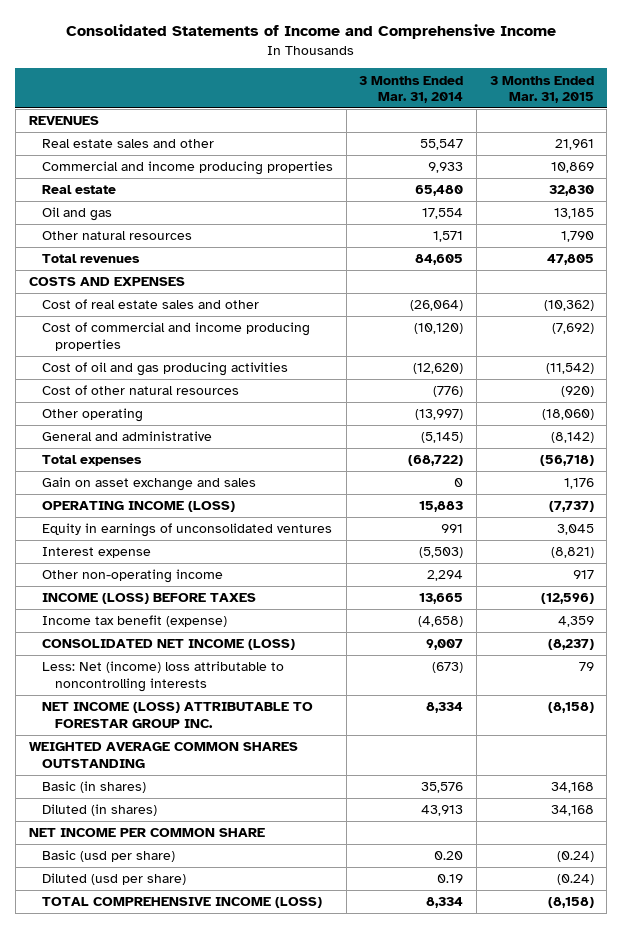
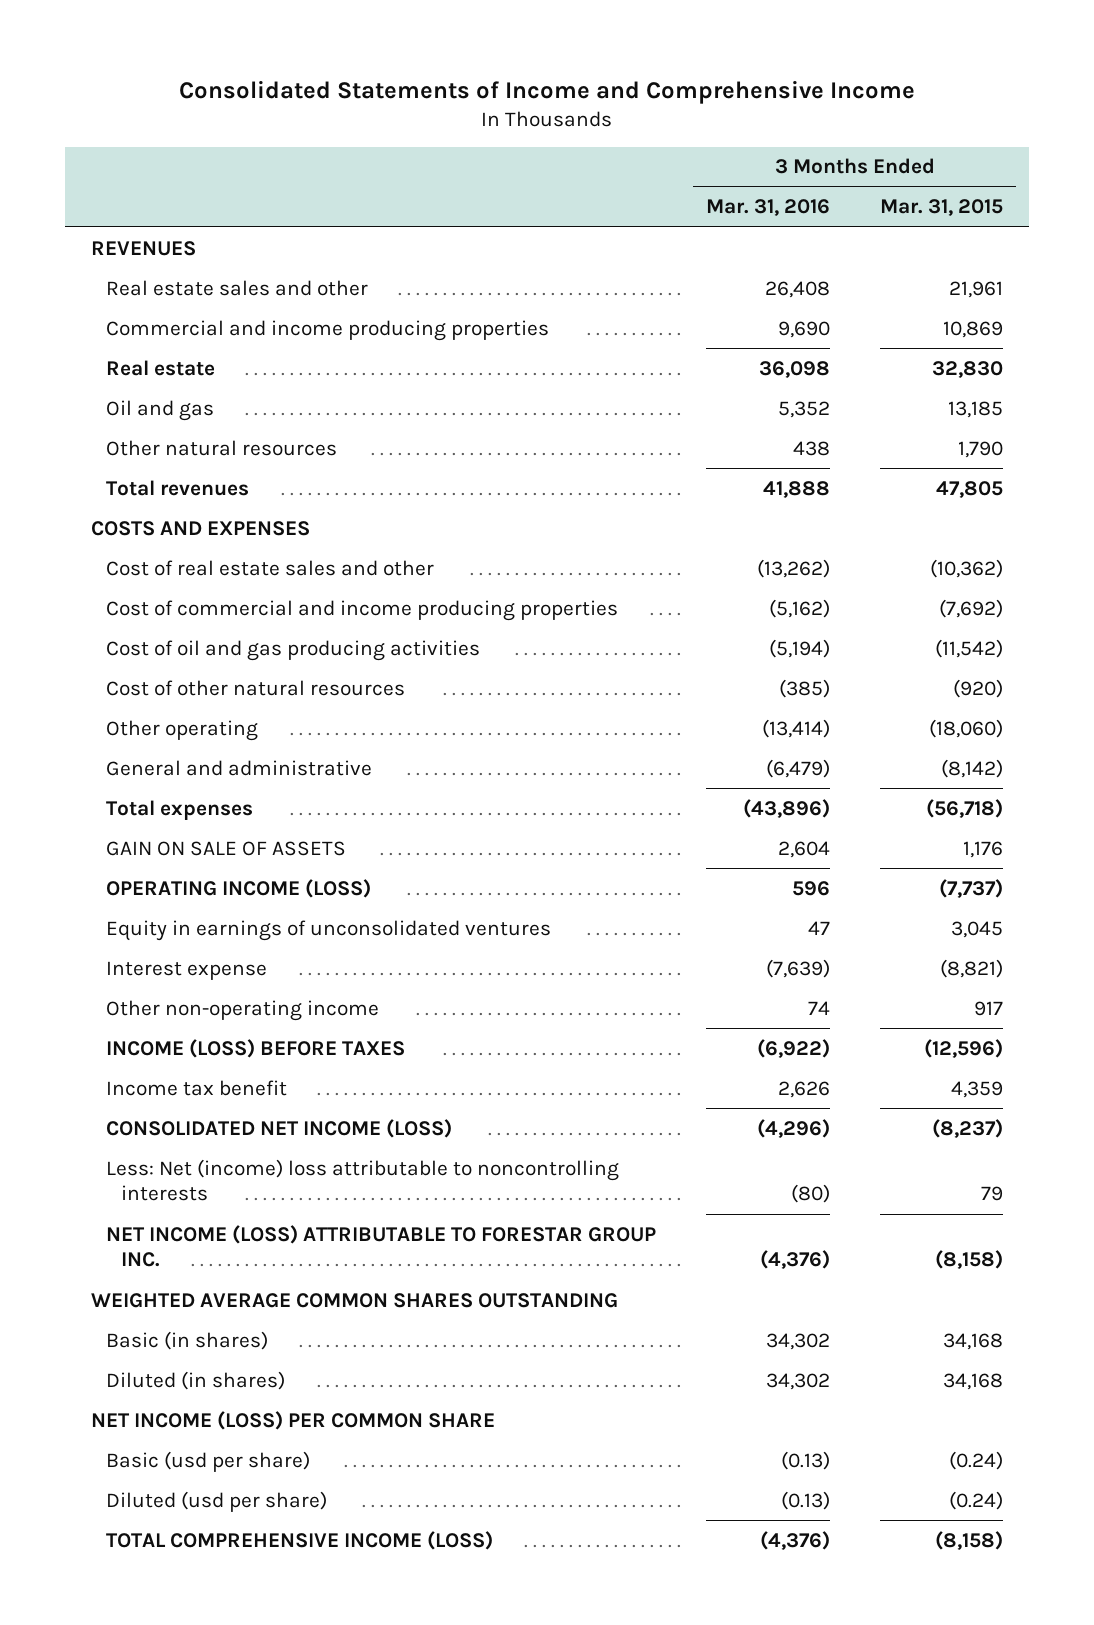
[359,75,464,103] 3 Months Ended Mar. 31, 2014 -> none
none -> [705,199,830,217] Mar. 31, 2016
[41,477,256,492] Gain on asset exchange and sales -> [105,840,346,856] GAIN ON SALE OF ASSETS
[41,615,227,628] Income tax benefit (expense) -> [105,1079,287,1096] Income tax benefit
[28,828,265,838] NET INCOME PER COMMON SHARE -> [90,1410,495,1430] NET INCOME (LOSS) PER COMMON SHARE

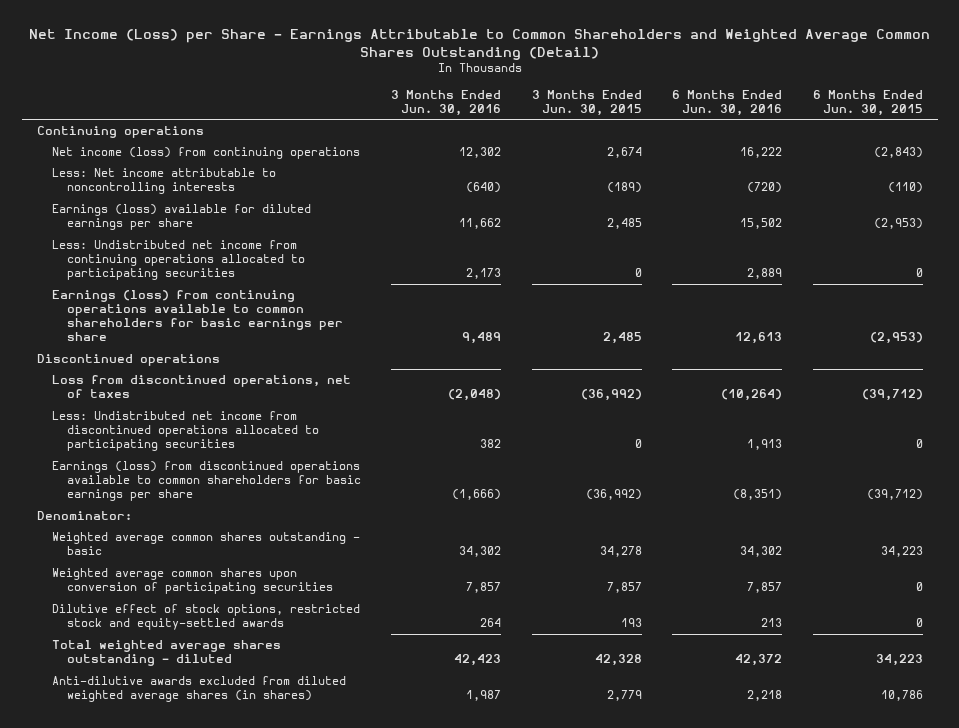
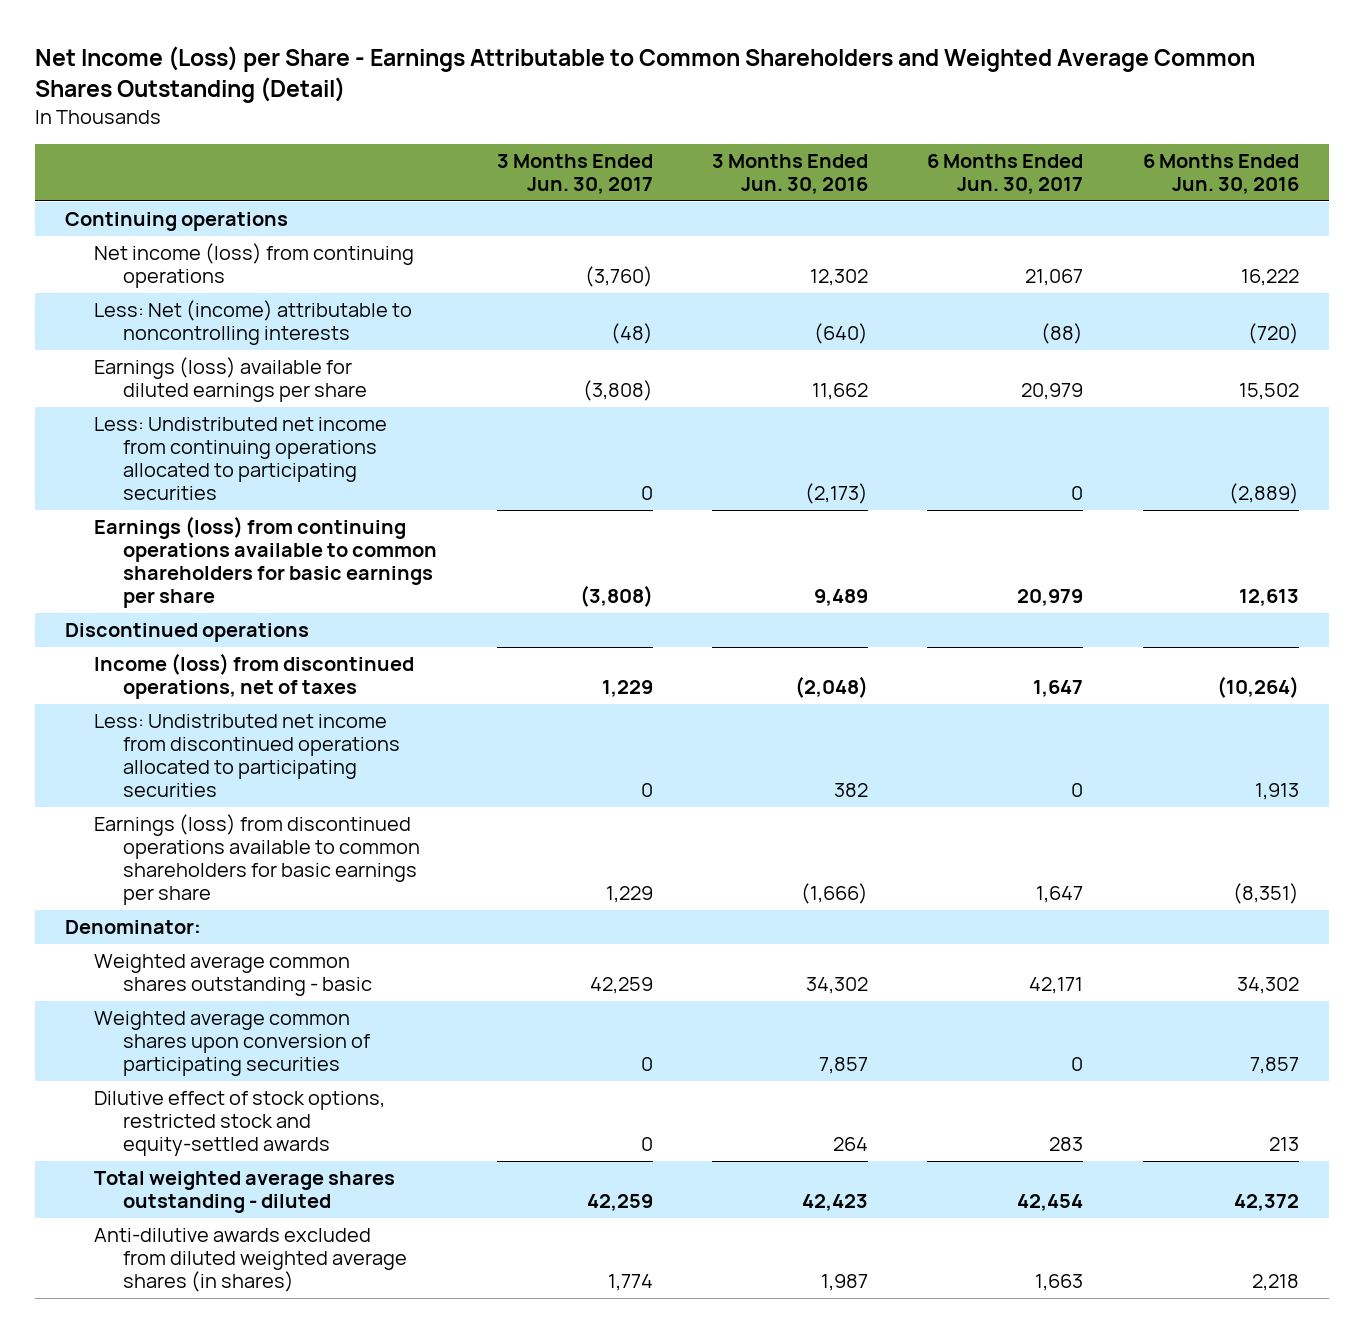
[531,89,642,116] 3 Months Ended Jun. 30, 2015 -> none
[812,89,923,116] 6 Months Ended Jun. 30, 2015 -> none
none -> [496,153,653,194] 3 Months Ended Jun. 30, 2017
none -> [927,153,1084,194] 6 Months Ended Jun. 30, 2017
[51,168,276,195] Less: Net income attributable to noncontrolling interests -> [93,300,412,346] Less: Net (income) attributable to noncontrolling interests
[466,268,502,280] 2,173 -> [805,483,869,505] (2,173)
[747,268,783,280] 2,889 -> [1228,483,1299,505] (2,889)
[51,375,351,399] Loss from discontinued operations, net of taxes -> [93,653,414,700] Income (loss) from discontinued operations, net of taxes

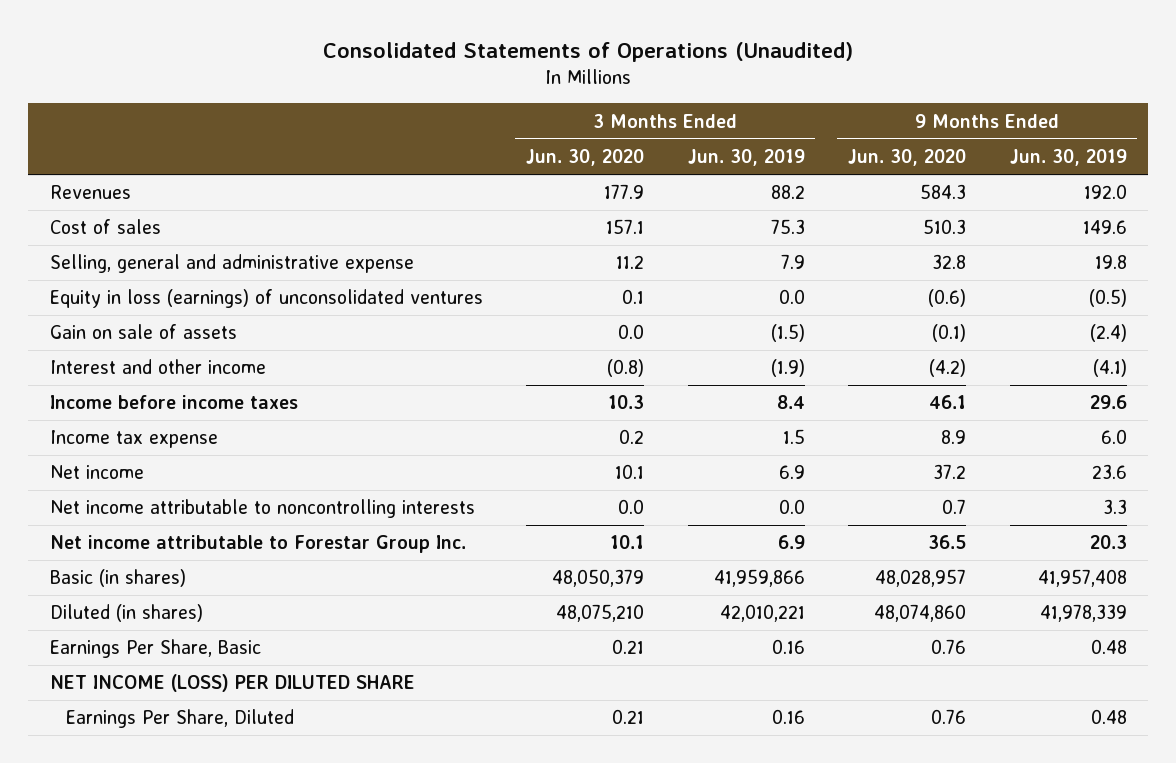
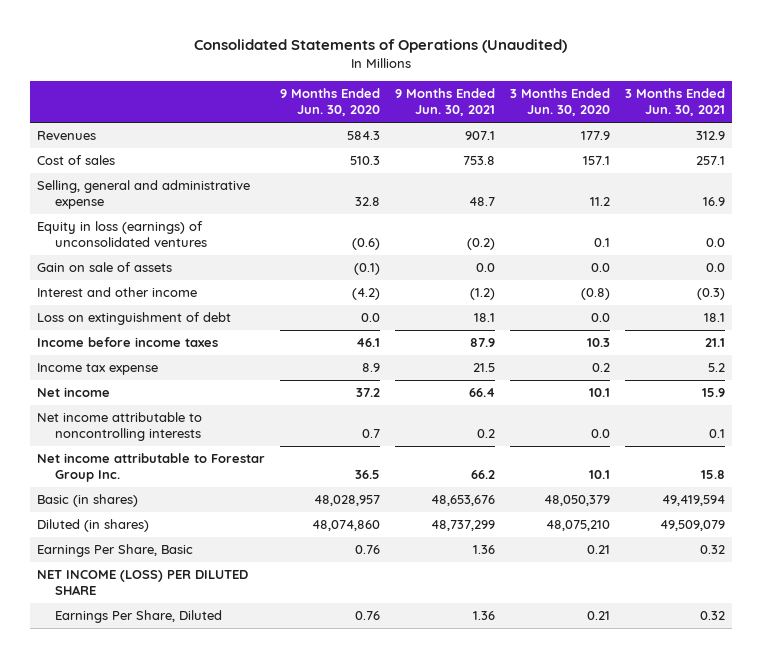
[687,149,805,167] Jun. 30, 2019 -> none
[1009,149,1127,167] Jun. 30, 2019 -> none
none -> [395,87,496,117] 9 Months Ended Jun. 30, 2021
none -> [624,87,725,117] 3 Months Ended Jun. 30, 2021
none -> [37,312,232,326] Loss on extinguishment of debt

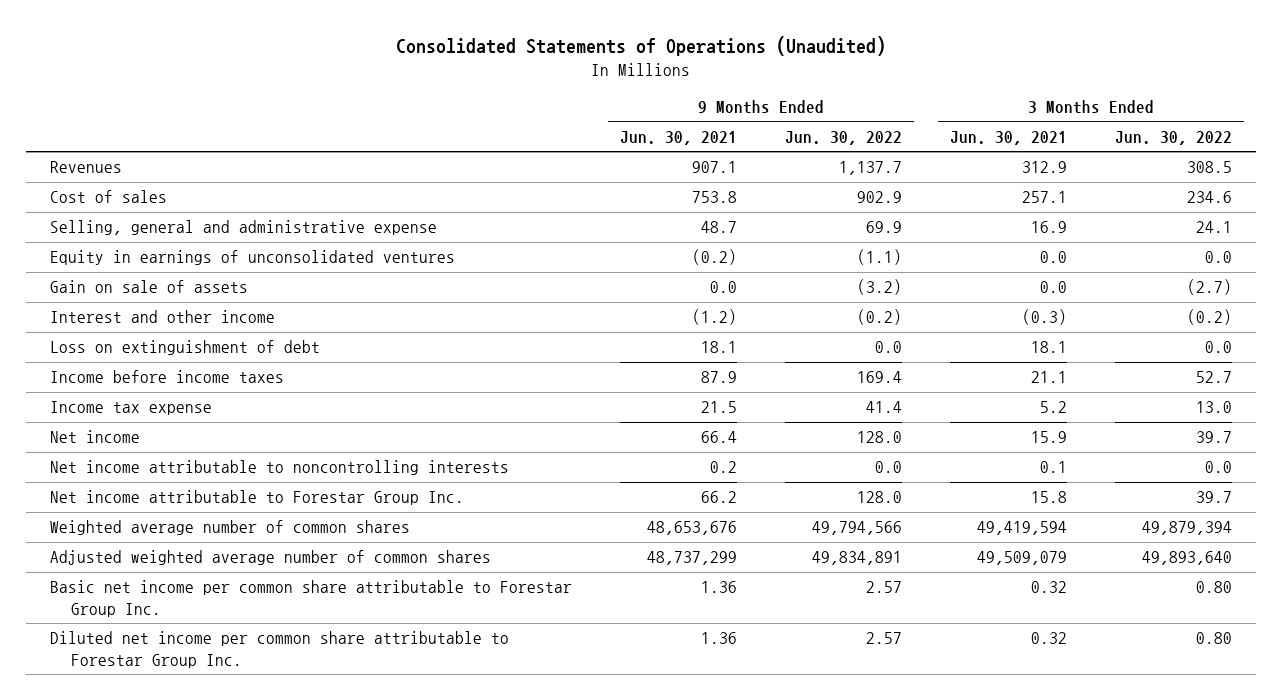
[280,87,381,117] 9 Months Ended Jun. 30, 2020 -> none
[509,87,610,117] 3 Months Ended Jun. 30, 2020 -> none
none -> [785,130,903,145] Jun. 30, 2022
none -> [1115,130,1233,145] Jun. 30, 2022
[37,221,207,248] Equity in loss (earnings) of unconsolidated ventures -> [50,250,456,266] Equity in earnings of unconsolidated ventures
[37,570,249,596] NET INCOME (LOSS) PER DILUTED SHARE -> none
[37,494,139,508] Basic (in shares) -> [50,520,411,536] Weighted average number of common shares
[37,519,150,533] Diluted (in shares) -> [50,550,492,566] Adjusted weighted average number of common shares
[37,544,194,558] Earnings Per Share, Basic -> [50,580,573,617] Basic net income per common share attributable to Forestar Group Inc.
[54,610,222,624] Earnings Per Share, Diluted -> [50,631,510,668] Diluted net income per common share attributable to Forestar Group Inc.

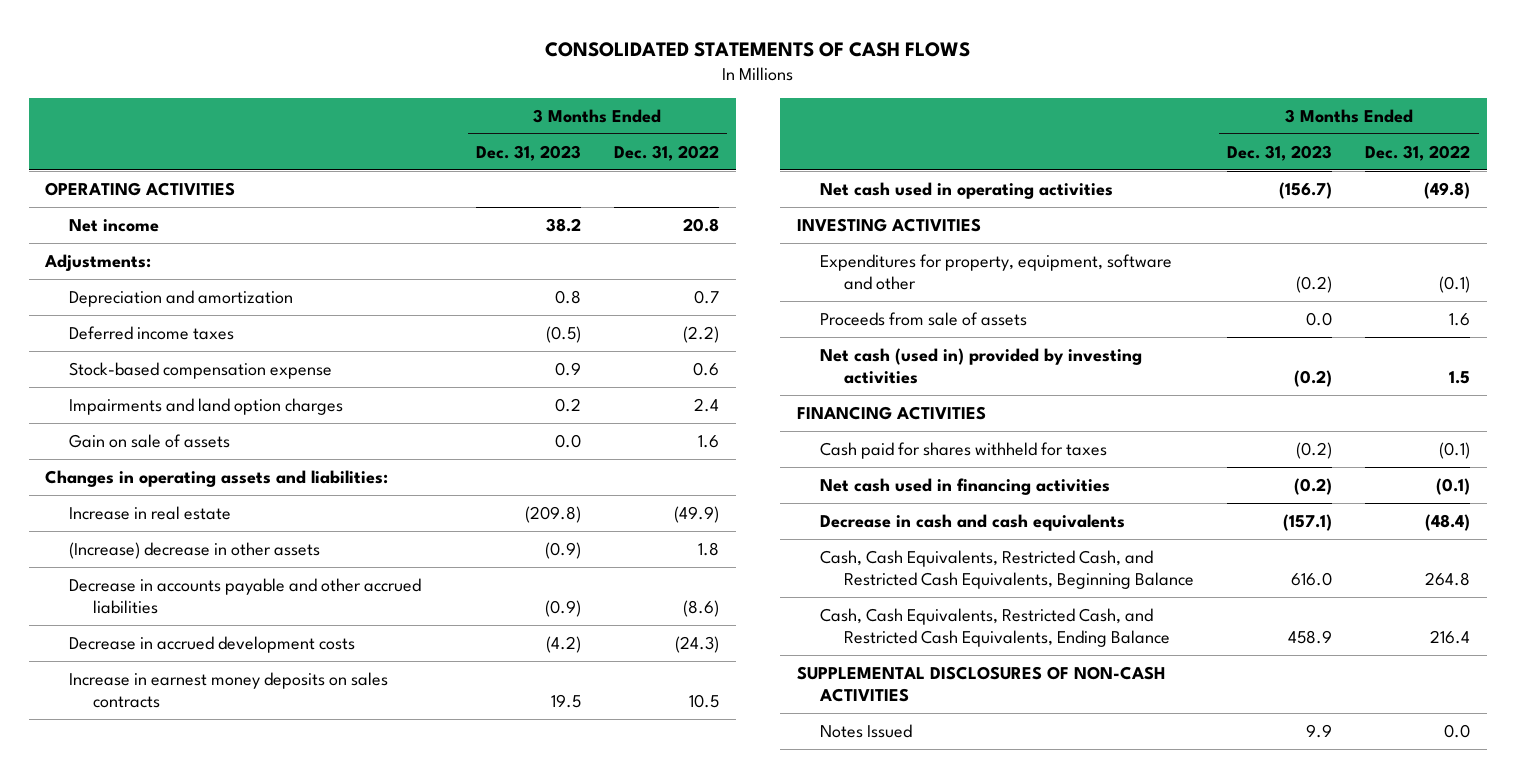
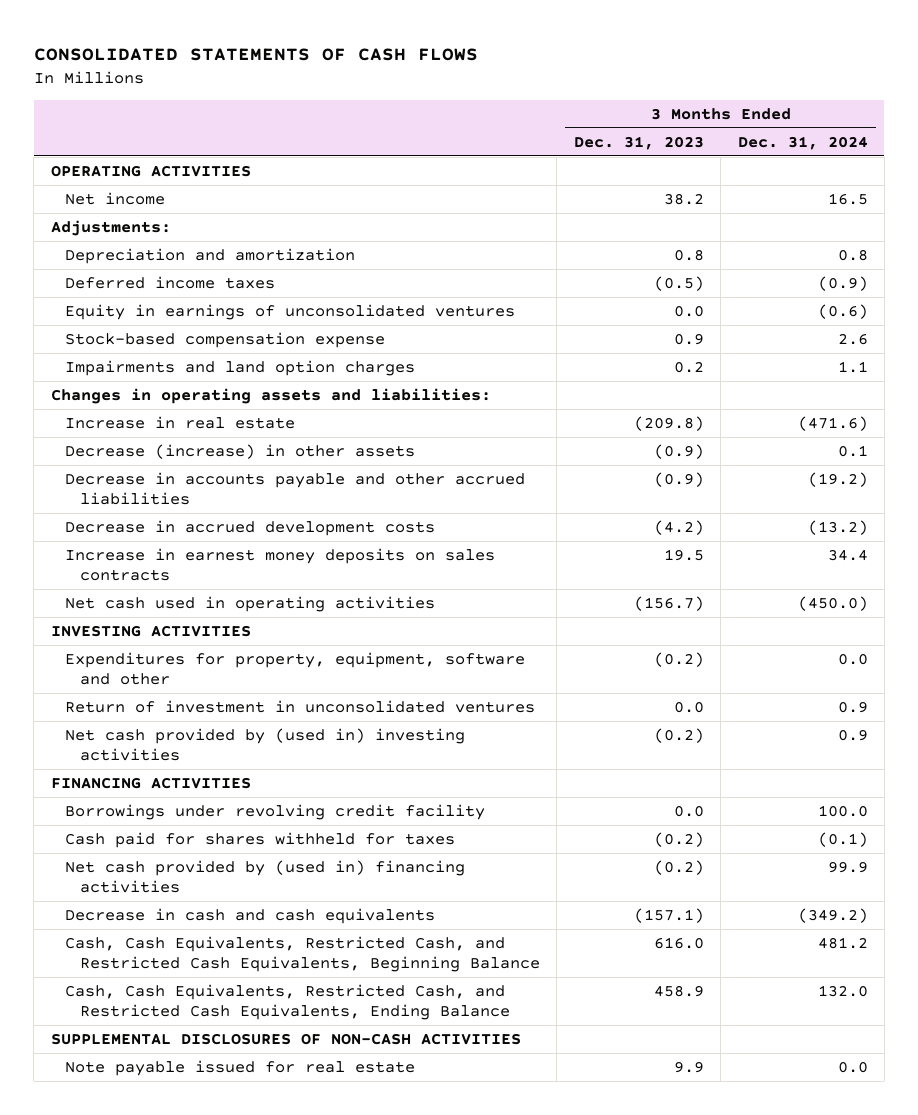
[614,144,720,161] Dec. 31, 2022 -> none
none -> [737,135,868,150] Dec. 31, 2024
none -> [65,303,516,320] Equity in earnings of unconsolidated ventures
[69,433,231,448] Gain on sale of assets -> none
[69,541,321,559] (Increase) decrease in other assets -> [65,443,416,459] Decrease (increase) in other assets
[820,311,1028,326] Proceeds from sale of assets -> none
none -> [65,699,536,713] Return of investment in unconsolidated ventures
[820,347,1143,385] Net cash (used in) provided by investing activities -> [65,727,466,761] Net cash provided by (used in) investing activities
none -> [65,803,486,820] Borrowings under revolving credit facility
[820,477,1111,495] Net cash used in financing activities -> [65,859,466,893] Net cash provided by (used in) financing activities
[820,723,913,738] Notes Issued -> [65,1059,416,1076] Note payable issued for real estate

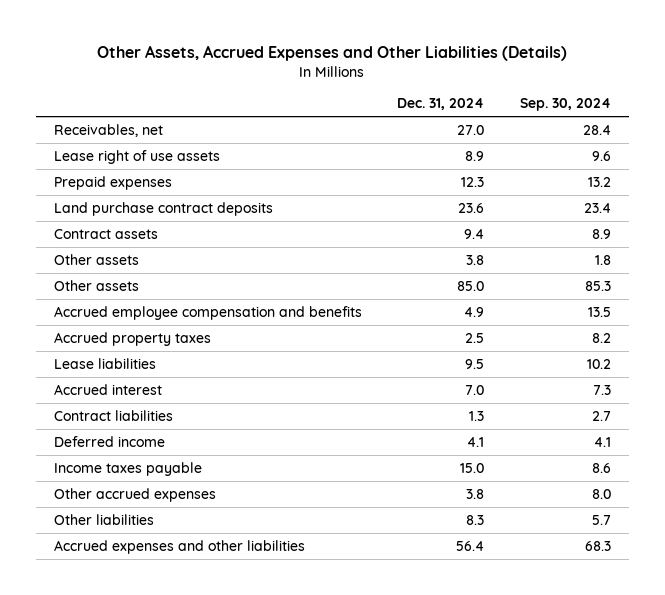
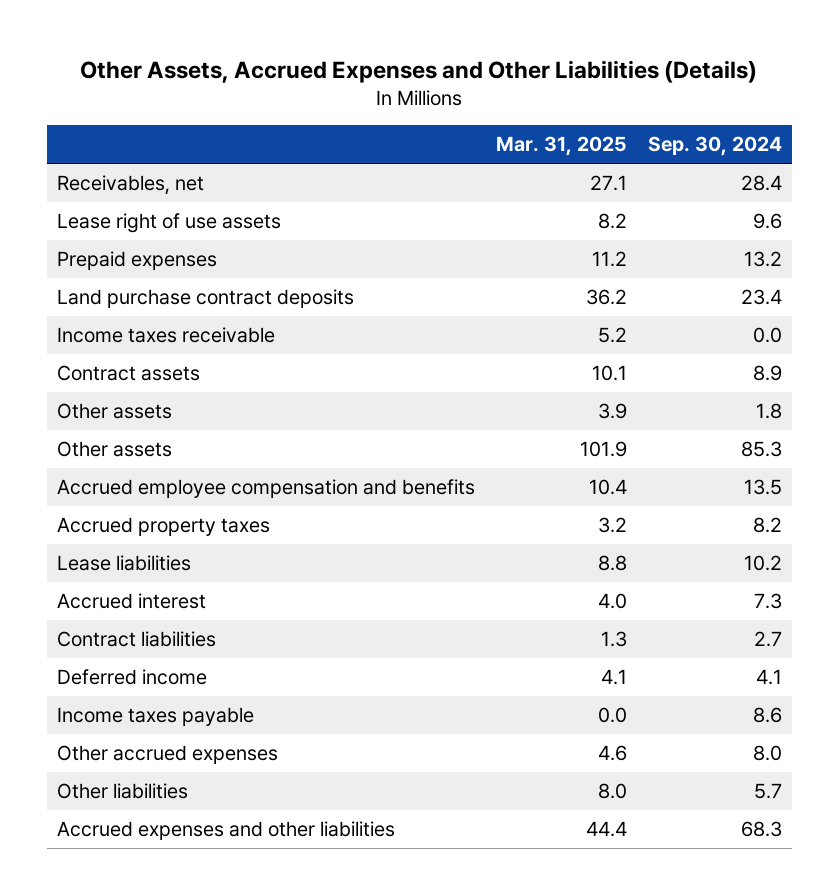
[397,98,485,111] Dec. 31, 2024 -> none
none -> [495,136,627,157] Mar. 31, 2025
none -> [57,326,276,343] Income taxes receivable

